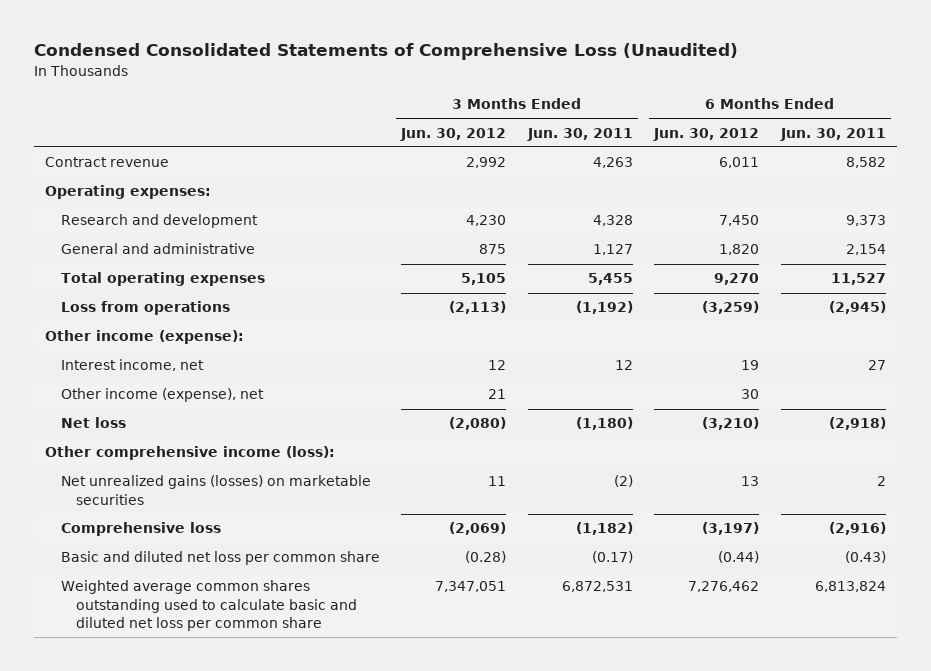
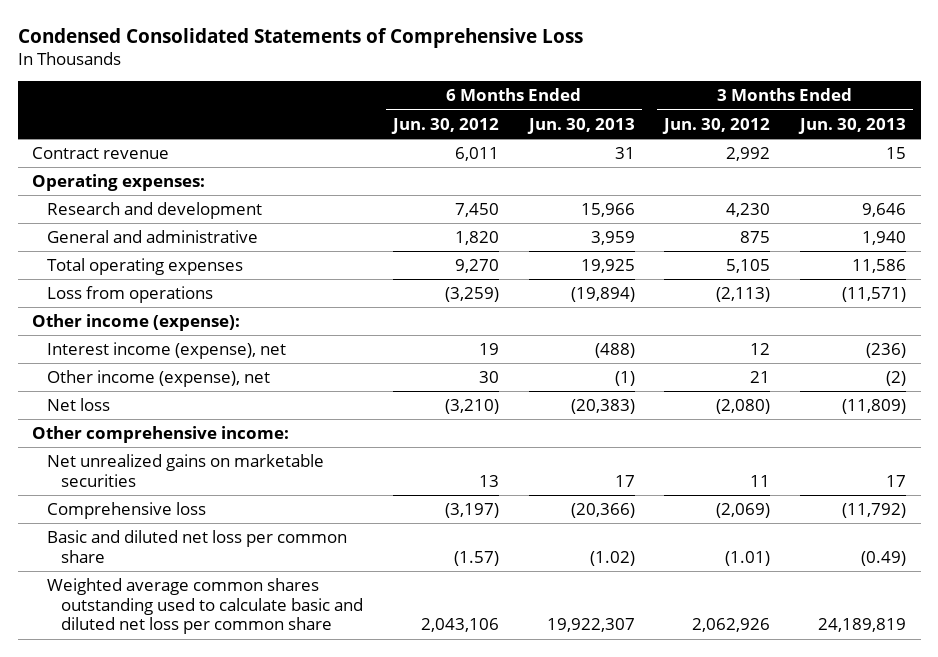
[34,43,739,61] Condensed Consolidated Statements of Comprehensive Loss (Unaudited) -> [17,28,583,49] Condensed Consolidated Statements of Comprehensive Loss
[526,127,633,141] Jun. 30, 2011 -> none
[780,127,887,141] Jun. 30, 2011 -> none
none -> [526,117,635,134] Jun. 30, 2013
none -> [797,117,906,134] Jun. 30, 2013
[60,359,204,372] Interest income, net -> [46,342,286,360] Interest income (expense), net
[45,446,336,461] Other comprehensive income (loss): -> [32,426,290,444] Other comprehensive income:
[60,475,371,505] Net unrealized gains (losses) on marketable securities -> [46,454,324,487] Net unrealized gains on marketable securities
[465,551,507,564] (0.28) -> [725,550,771,566] (1.01)
[718,551,760,564] (0.44) -> [453,550,499,566] (1.57)
[435,581,507,593] 7,347,051 -> [692,618,771,633] 2,062,926
[688,581,760,593] 7,276,462 -> [420,618,499,633] 2,043,106

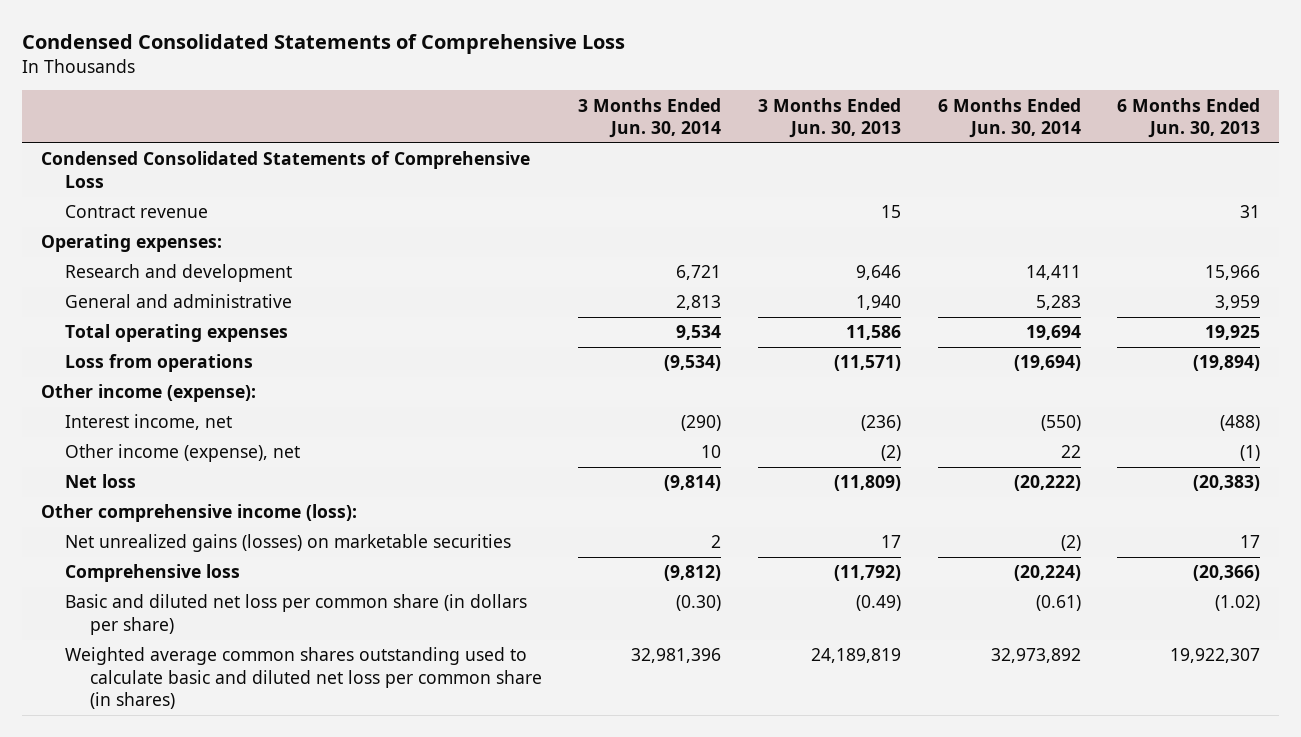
[390,117,499,134] Jun. 30, 2012 -> none
[662,117,771,134] Jun. 30, 2012 -> none
none -> [578,97,722,139] 3 Months Ended Jun. 30, 2014
none -> [937,97,1081,139] 6 Months Ended Jun. 30, 2014
none -> [40,151,530,188] Condensed Consolidated Statements of Comprehensive Loss
[46,342,286,360] Interest income (expense), net -> [65,414,233,431] Interest income, net
[32,426,290,444] Other comprehensive income: -> [40,504,357,523] Other comprehensive income (loss):
[46,454,324,487] Net unrealized gains on marketable securities -> [65,534,512,553] Net unrealized gains (losses) on marketable securities
[46,530,347,563] Basic and diluted net loss per common share -> [65,594,528,635] Basic and diluted net loss per common share (in dollars per share)
[46,578,364,635] Weighted average common shares outstanding used to calculate basic and diluted net loss per common share -> [65,647,542,710] Weighted average common shares outstanding used to calculate basic and diluted net loss per common share (in shares)

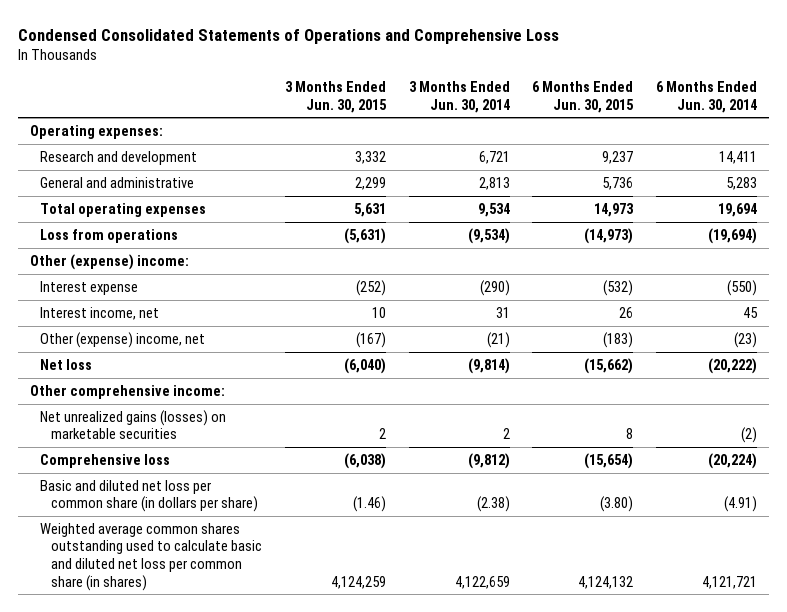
[22,34,626,55] Condensed Consolidated Statements of Comprehensive Loss -> [18,28,560,44] Condensed Consolidated Statements of Operations and Comprehensive Loss
[758,97,902,139] 3 Months Ended Jun. 30, 2013 -> none
[1117,97,1261,139] 6 Months Ended Jun. 30, 2013 -> none
none -> [284,81,387,113] 3 Months Ended Jun. 30, 2015
none -> [532,81,635,113] 6 Months Ended Jun. 30, 2015
[40,151,530,188] Condensed Consolidated Statements of Comprehensive Loss -> none
[65,205,209,219] Contract revenue -> none
[40,384,256,403] Other income (expense): -> [29,253,189,270] Other (expense) income:
none -> [40,280,139,295] Interest expense
[681,415,722,432] (290) -> [495,306,510,318] 31
[1040,415,1081,432] (550) -> [743,306,759,318] 45
[65,444,301,463] Other income (expense), net -> [40,331,206,348] Other (expense) income, net
[701,445,722,459] 10 -> [486,331,510,348] (21)
[1060,445,1081,459] 22 -> [734,331,758,348] (23)
[40,504,357,523] Other comprehensive income (loss): -> [29,384,225,399] Other comprehensive income:
[676,595,722,612] (0.30) -> [476,496,510,513] (2.38)
[1035,595,1081,612] (0.61) -> [724,496,758,513] (4.91)
[631,648,722,664] 32,981,396 -> [454,575,510,589] 4,122,659
[990,648,1081,664] 32,973,892 -> [702,575,758,589] 4,121,721

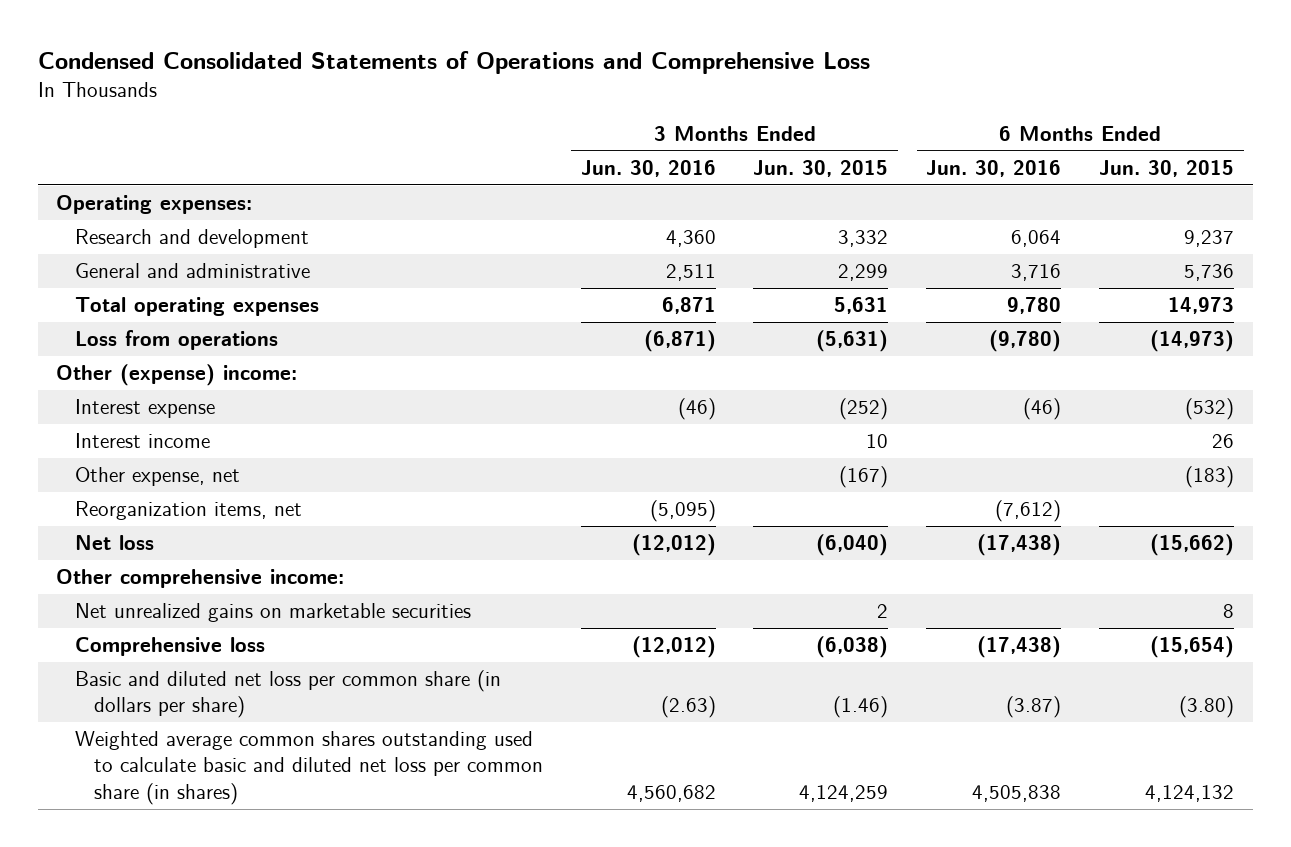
[408,81,510,113] 3 Months Ended Jun. 30, 2014 -> none
[656,81,758,113] 6 Months Ended Jun. 30, 2014 -> none
none -> [580,159,716,177] Jun. 30, 2016
none -> [926,159,1062,177] Jun. 30, 2016
[40,306,160,320] Interest income, net -> [75,433,211,449] Interest income
[40,331,206,348] Other (expense) income, net -> [75,467,241,487] Other expense, net
none -> [75,501,303,521] Reorganization items, net
[40,409,227,440] Net unrealized gains (losses) on marketable securities -> [75,603,472,623] Net unrealized gains on marketable securities

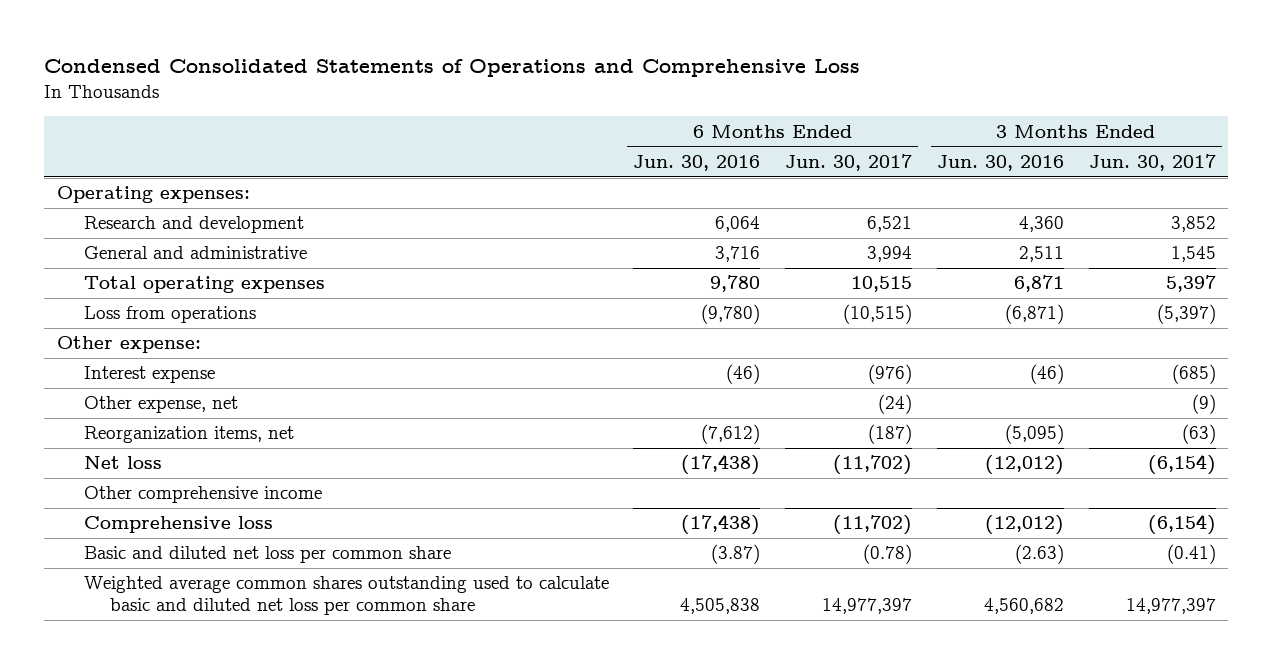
[753,159,889,177] Jun. 30, 2015 -> none
[1099,159,1235,177] Jun. 30, 2015 -> none
none -> [785,153,913,171] Jun. 30, 2017
none -> [1088,153,1216,171] Jun. 30, 2017
[56,364,298,387] Other (expense) income: -> [56,336,201,354] Other expense:
[75,433,211,449] Interest income -> none
[75,603,472,623] Net unrealized gains on marketable securities -> none
[56,569,345,589] Other comprehensive income: -> [83,486,322,504] Other comprehensive income
[75,670,502,719] Basic and diluted net loss per common share (in dollars per share) -> [83,546,451,564] Basic and diluted net loss per common share
[75,731,543,805] Weighted average common shares outstanding used to calculate basic and diluted net loss per common share (in shares) -> [83,576,609,616] Weighted average common shares outstanding used to calculate basic and diluted net loss per common share

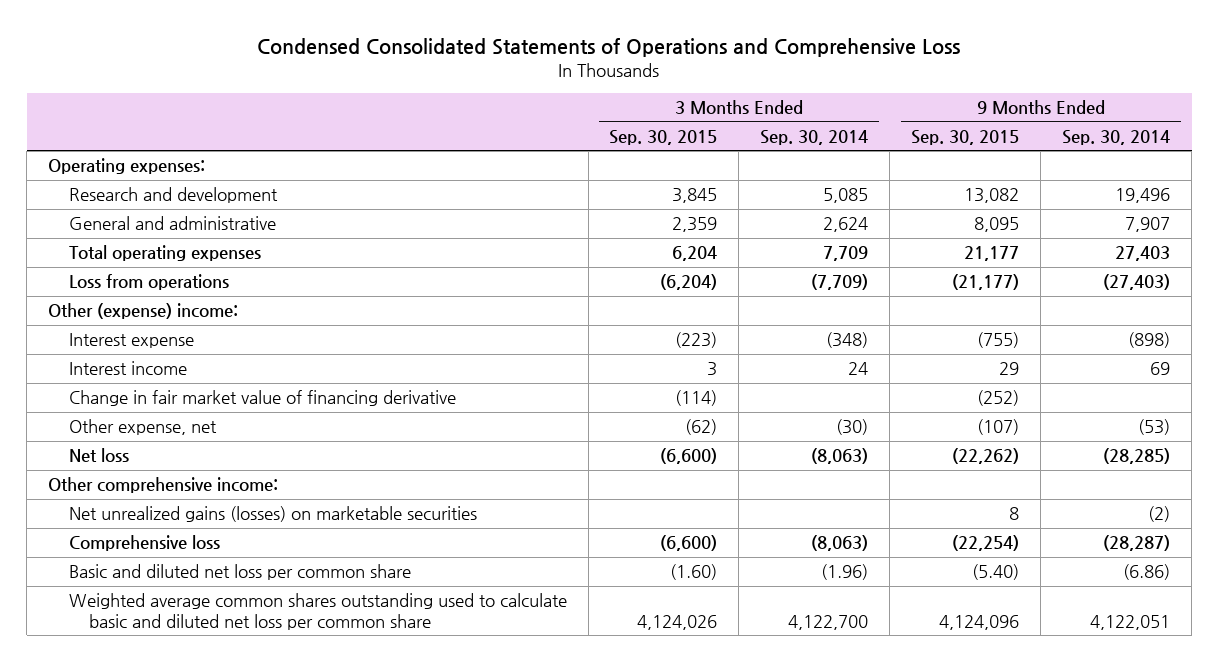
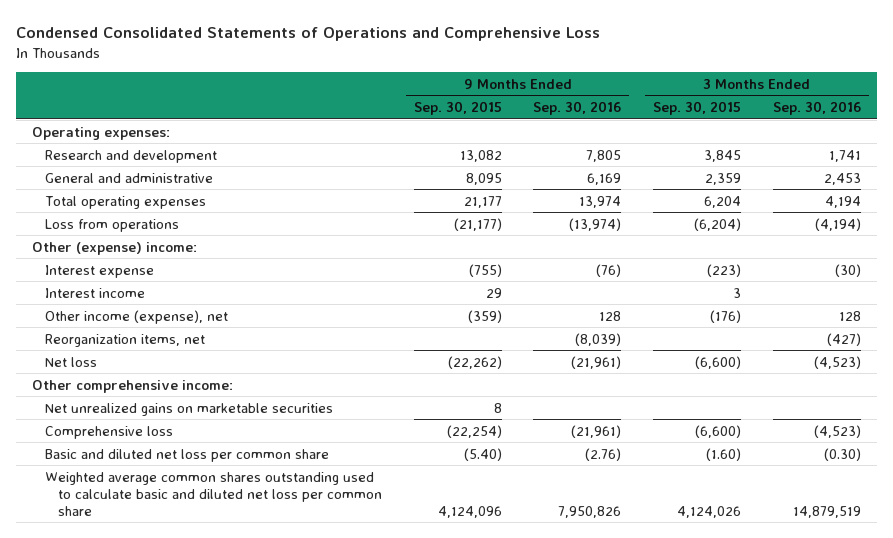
[760,129,869,145] Sep. 30, 2014 -> none
[1062,129,1171,145] Sep. 30, 2014 -> none
none -> [533,101,622,116] Sep. 30, 2016
none -> [772,101,861,116] Sep. 30, 2016
[68,390,456,407] Change in fair market value of financing derivative -> none
[68,419,217,436] Other expense, net -> [44,309,228,324] Other income (expense), net
[685,419,718,436] (62) -> [710,309,742,323] (176)
[977,419,1020,436] (107) -> [467,309,502,323] (359)
none -> [44,333,205,347] Reorganization items, net
[68,506,477,523] Net unrealized gains (losses) on marketable securities -> [44,402,333,416] Net unrealized gains on marketable securities

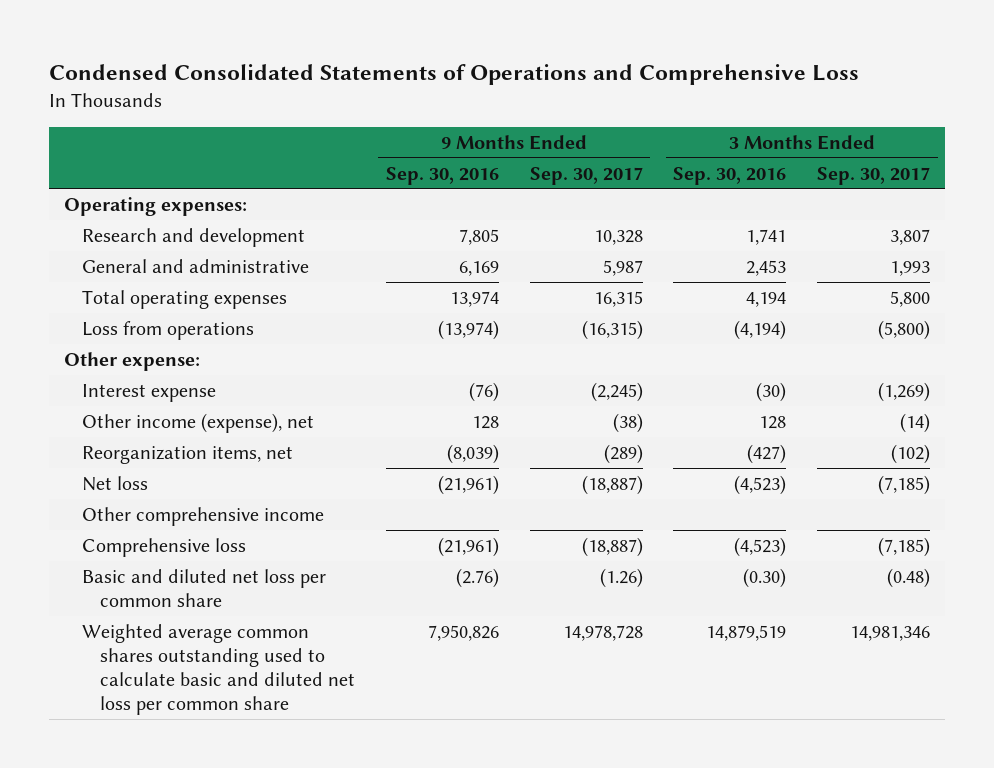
[413,101,502,116] Sep. 30, 2015 -> none
[653,101,742,116] Sep. 30, 2015 -> none
none -> [529,166,643,185] Sep. 30, 2017
none -> [817,166,931,185] Sep. 30, 2017
[31,241,197,255] Other (expense) income: -> [64,351,201,371] Other expense:
[44,287,145,298] Interest income -> none
[44,402,333,416] Net unrealized gains on marketable securities -> none
[31,379,233,393] Other comprehensive income: -> [82,506,325,526] Other comprehensive income

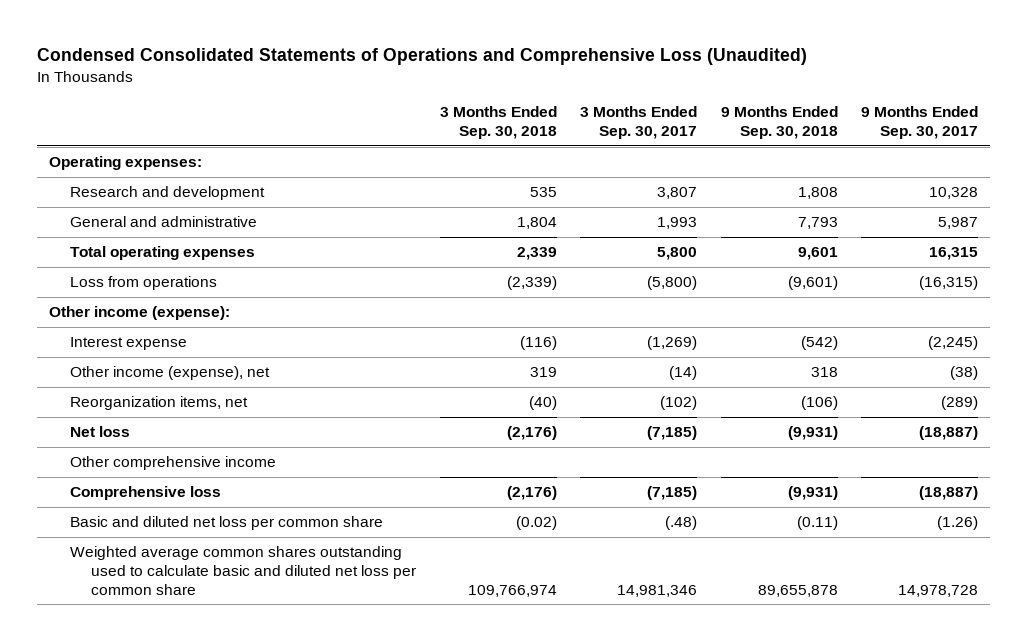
[48,63,859,85] Condensed Consolidated Statements of Operations and Comprehensive Loss -> [36,47,807,65] Condensed Consolidated Statements of Operations and Comprehensive Loss (Unaudited)
[385,166,499,185] Sep. 30, 2016 -> none
[673,166,787,185] Sep. 30, 2016 -> none
none -> [439,106,557,140] 3 Months Ended Sep. 30, 2018
none -> [720,106,838,140] 9 Months Ended Sep. 30, 2018
[64,351,201,371] Other expense: -> [48,306,230,321] Other income (expense):
[887,567,931,588] (0.48) -> [665,516,698,531] (.48)

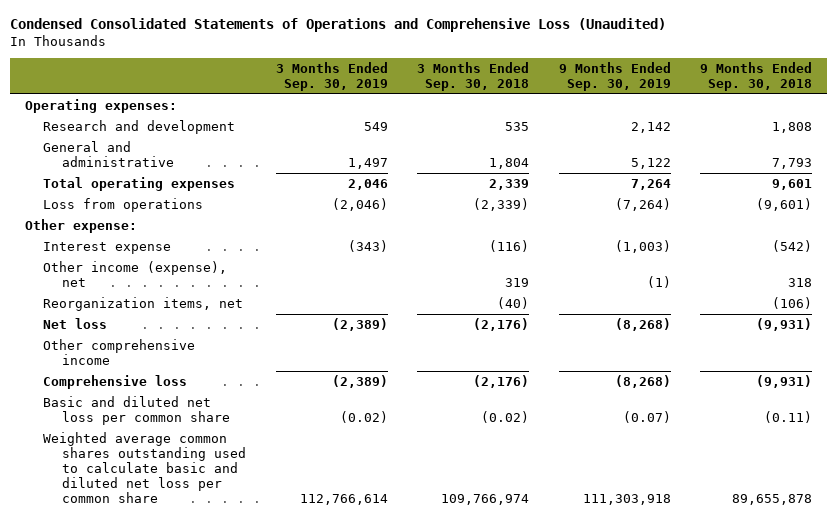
[580,106,698,140] 3 Months Ended Sep. 30, 2017 -> none
[861,106,979,140] 9 Months Ended Sep. 30, 2017 -> none
none -> [275,62,388,92] 3 Months Ended Sep. 30, 2019
none -> [558,62,671,92] 9 Months Ended Sep. 30, 2019
[48,306,230,321] Other income (expense): -> [24,218,137,233] Other expense:

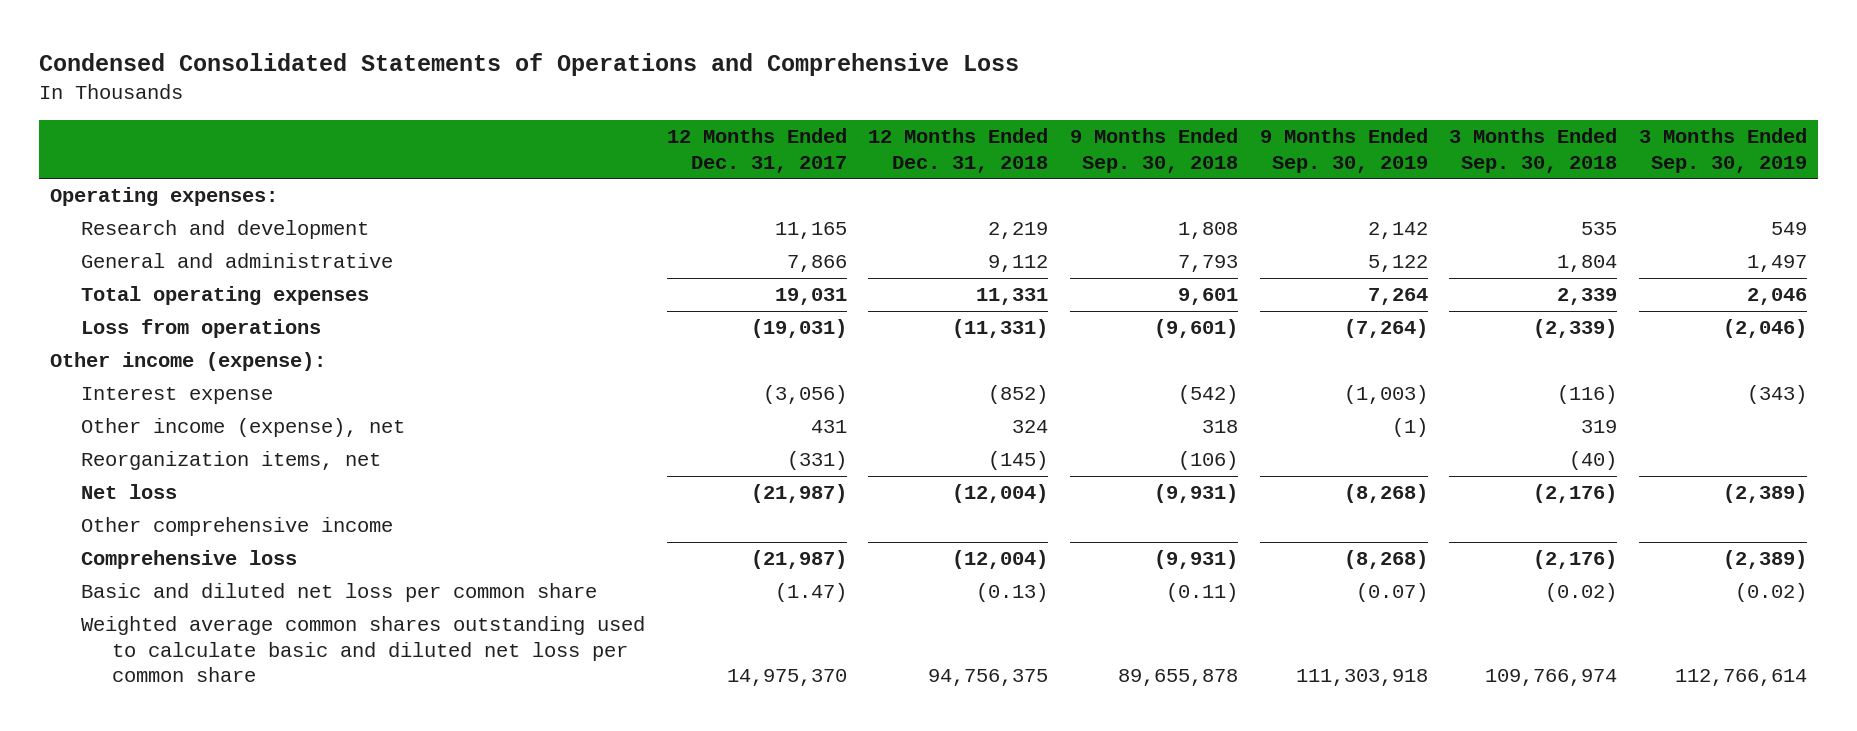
[10,18,667,33] Condensed Consolidated Statements of Operations and Comprehensive Loss (Unaudited) -> [39,53,1020,77] Condensed Consolidated Statements of Operations and Comprehensive Loss
none -> [666,127,847,173] 12 Months Ended Dec. 31, 2017
none -> [868,127,1049,173] 12 Months Ended Dec. 31, 2018
[24,218,137,233] Other expense: -> [50,352,327,372] Other income (expense):

